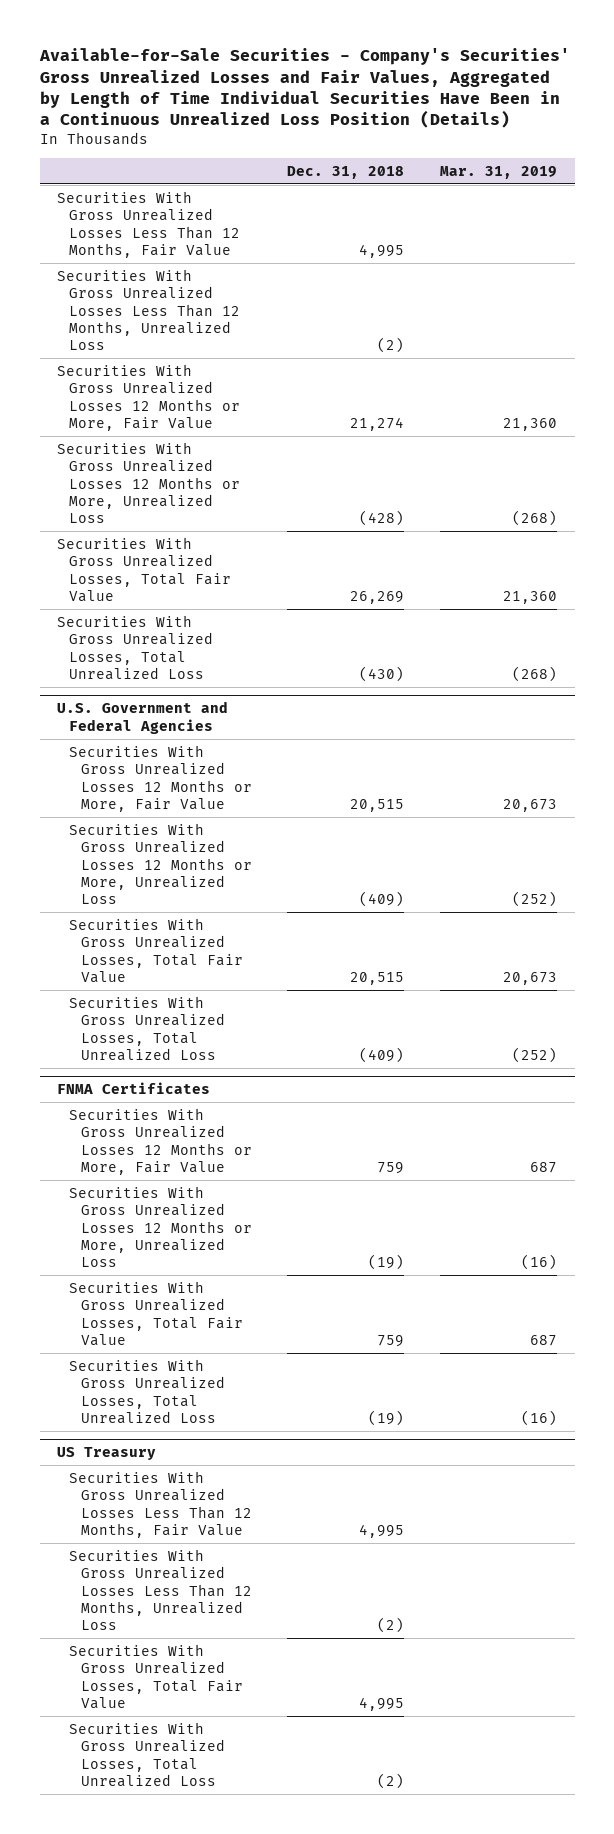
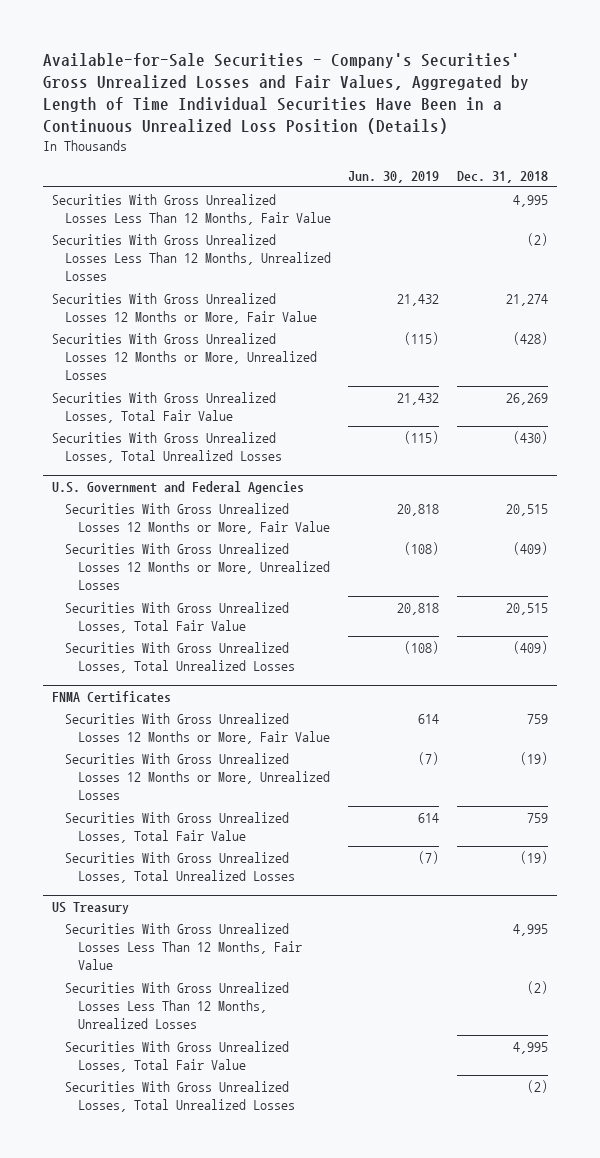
[439,165,557,179] Mar. 31, 2019 -> none
none -> [348,171,440,184] Jun. 30, 2019
[57,268,241,351] Securities With Gross Unrealized Losses Less Than 12 Months, Unrealized Loss -> [51,233,331,281] Securities With Gross Unrealized Losses Less Than 12 Months, Unrealized Losses
[57,441,241,524] Securities With Gross Unrealized Losses 12 Months or More, Unrealized Loss -> [51,332,317,380] Securities With Gross Unrealized Losses 12 Months or More, Unrealized Losses
[57,614,214,680] Securities With Gross Unrealized Losses, Total Unrealized Loss -> [51,431,282,463] Securities With Gross Unrealized Losses, Total Unrealized Losses
[69,822,252,905] Securities With Gross Unrealized Losses 12 Months or More, Unrealized Loss -> [64,542,330,590] Securities With Gross Unrealized Losses 12 Months or More, Unrealized Losses
[69,995,225,1061] Securities With Gross Unrealized Losses, Total Unrealized Loss -> [64,641,295,673] Securities With Gross Unrealized Losses, Total Unrealized Losses
[69,1185,252,1268] Securities With Gross Unrealized Losses 12 Months or More, Unrealized Loss -> [64,752,330,800] Securities With Gross Unrealized Losses 12 Months or More, Unrealized Losses
[69,1358,225,1424] Securities With Gross Unrealized Losses, Total Unrealized Loss -> [64,851,295,883] Securities With Gross Unrealized Losses, Total Unrealized Losses
[69,1548,252,1631] Securities With Gross Unrealized Losses Less Than 12 Months, Unrealized Loss -> [64,981,289,1029] Securities With Gross Unrealized Losses Less Than 12 Months, Unrealized Losses
[69,1721,225,1787] Securities With Gross Unrealized Losses, Total Unrealized Loss -> [64,1080,295,1112] Securities With Gross Unrealized Losses, Total Unrealized Losses

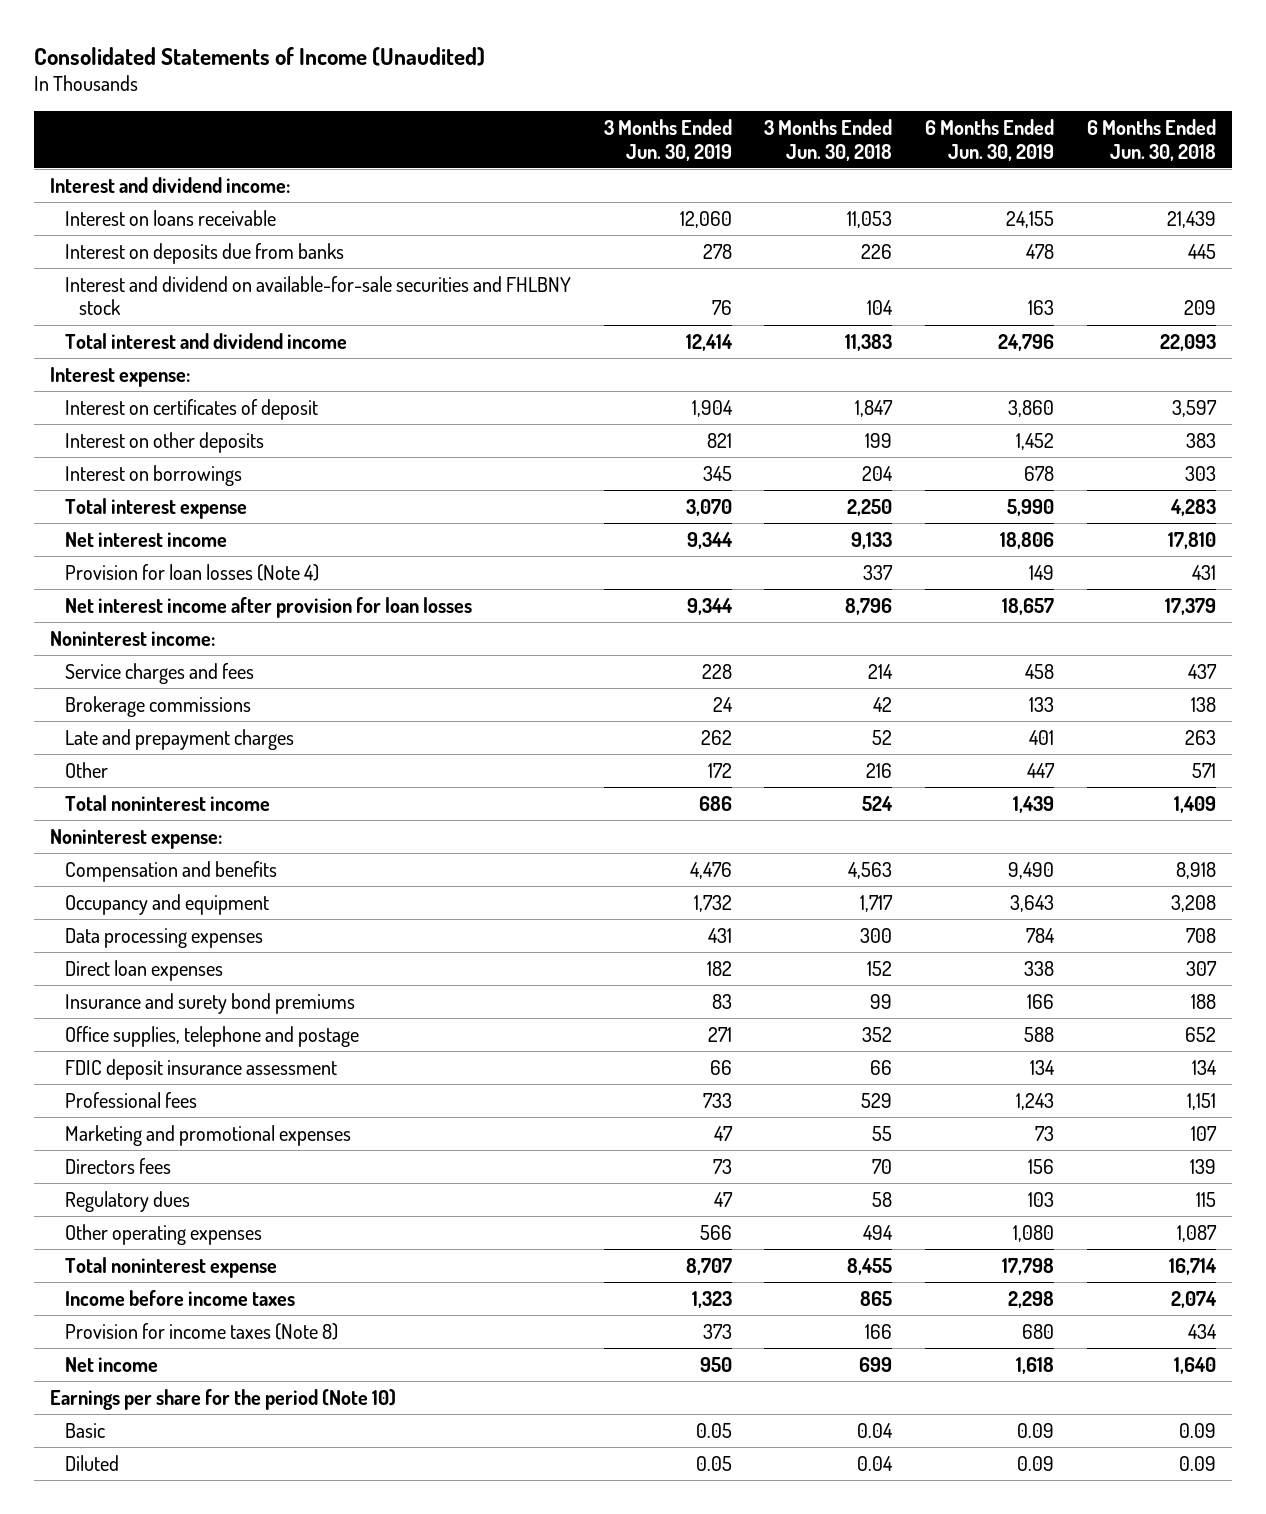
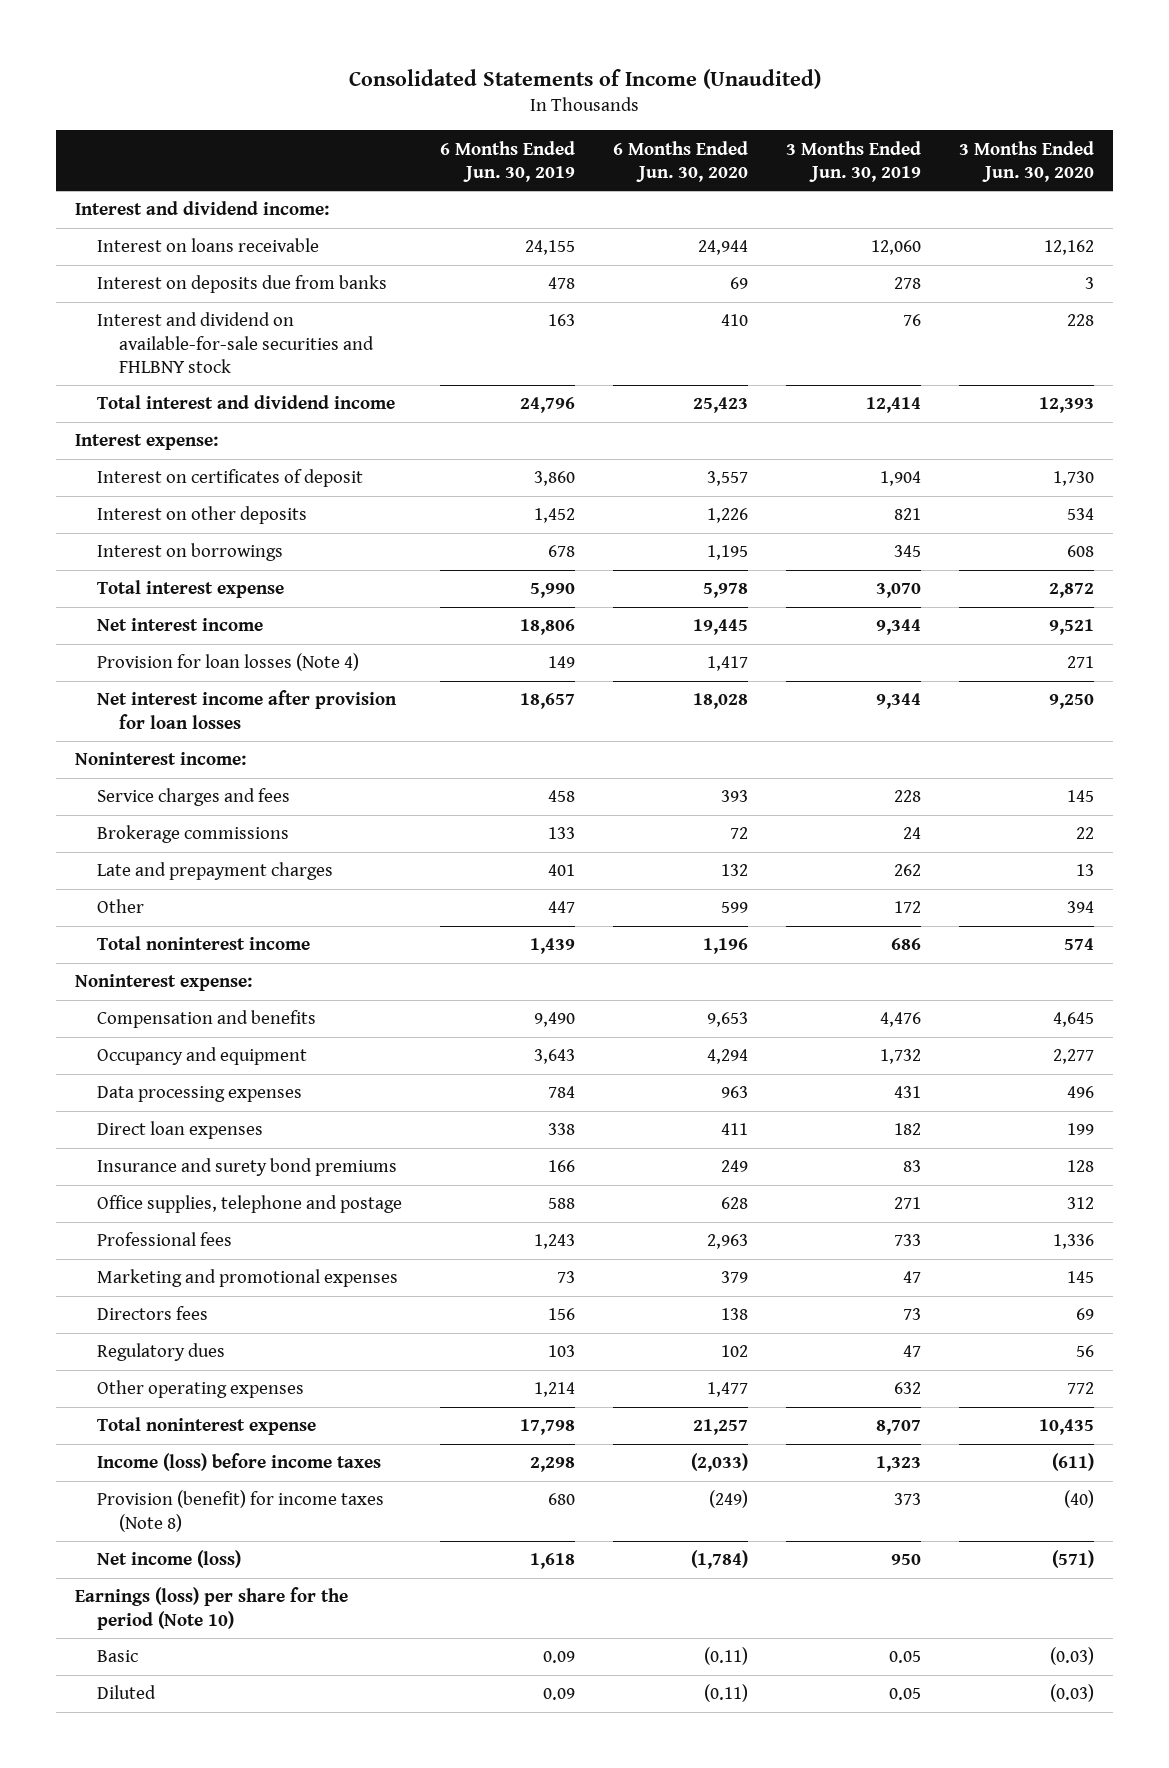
[764,118,893,161] 3 Months Ended Jun. 30, 2018 -> none
[1087,118,1217,161] 6 Months Ended Jun. 30, 2018 -> none
none -> [613,140,749,182] 6 Months Ended Jun. 30, 2020
none -> [959,140,1095,182] 3 Months Ended Jun. 30, 2020
[64,1058,337,1080] FDIC deposit insurance assessment -> none
[699,1224,732,1240] 566 -> [894,1382,922,1395] 632
[1013,1224,1055,1242] 1,080 -> [534,1382,576,1398] 1,214
[64,1289,295,1306] Income before income taxes -> [96,1453,381,1472] Income (loss) before income taxes
[64,1322,338,1340] Provision for income taxes (Note 8) -> [96,1490,384,1532] Provision (benefit) for income taxes (Note 8)
[64,1356,158,1372] Net income -> [96,1550,241,1569] Net income (loss)
[50,1388,397,1410] Earnings per share for the period (Note 10) -> [75,1587,349,1630] Earnings (loss) per share for the period (Note 10)

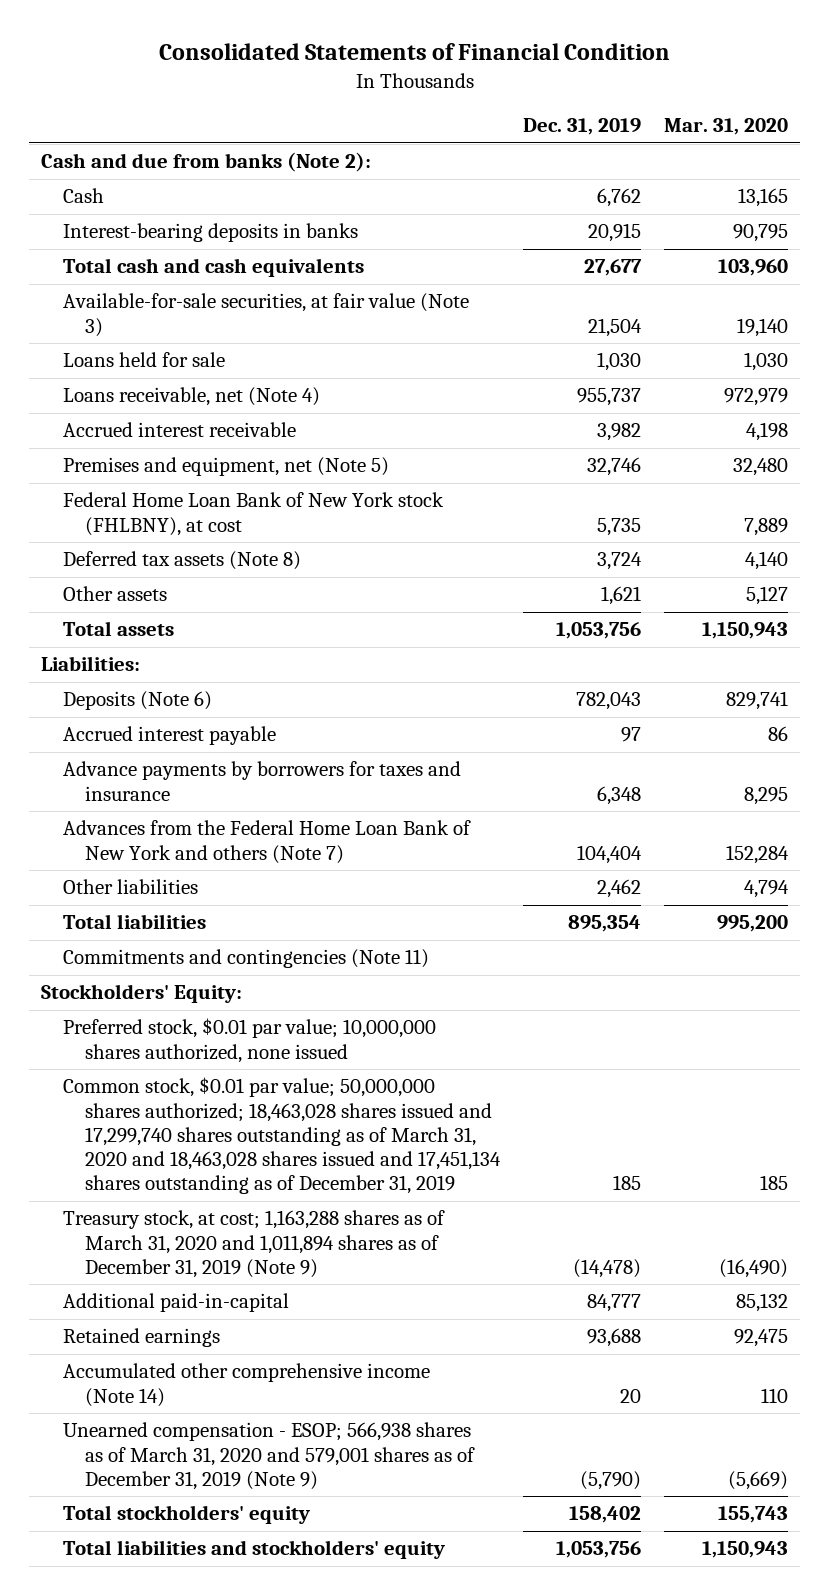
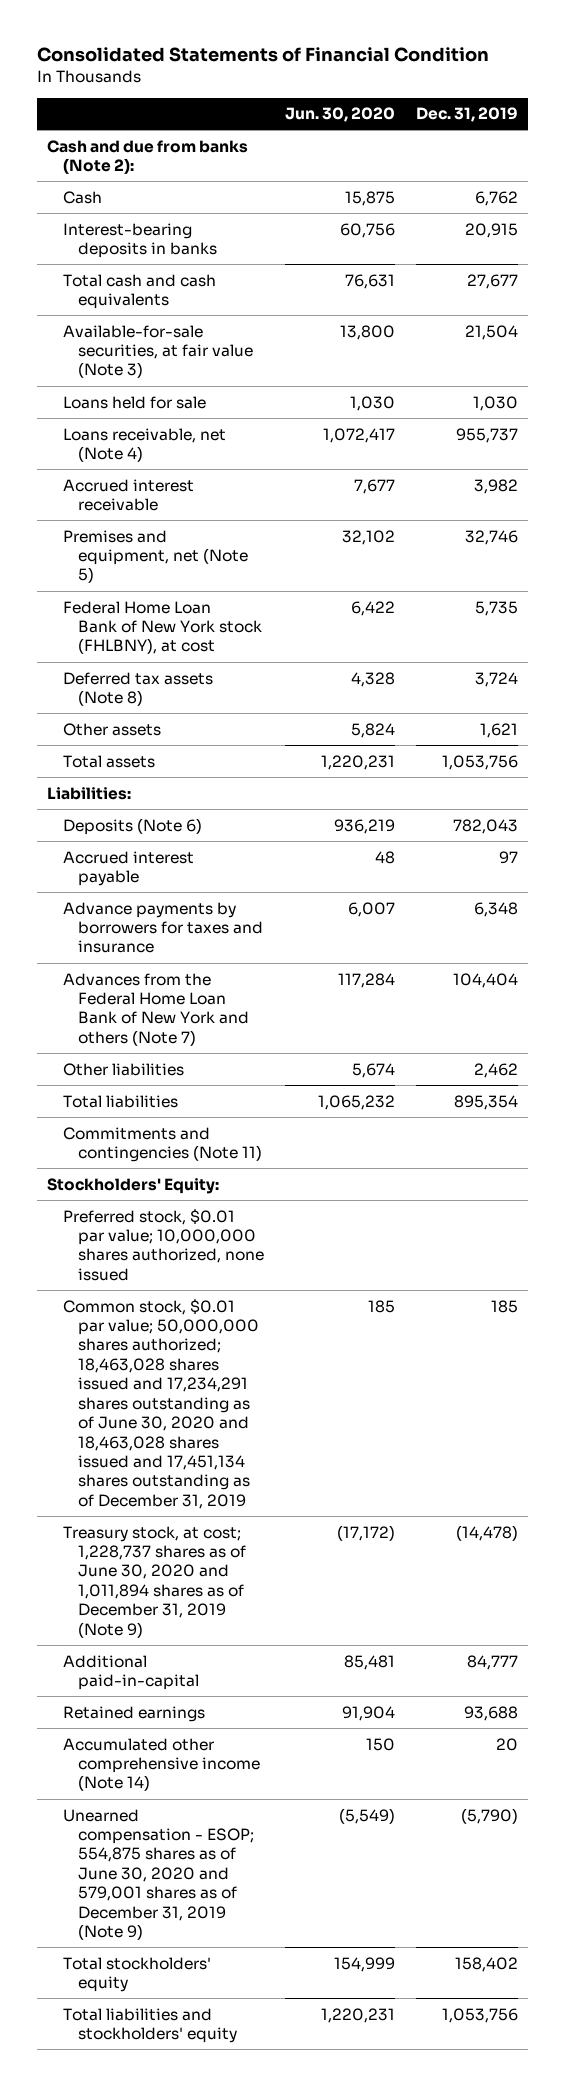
[664,118,789,136] Mar. 31, 2020 -> none
none -> [284,107,395,123] Jun. 30, 2020
[62,1077,501,1195] Common stock, $0.01 par value; 50,000,000 shares authorized; 18,463,028 shares issued and 17,299,740 shares outstanding as of March 31, 2020 and 18,463,028 shares issued and 17,451,134 shares outstanding as of December 31, 2019 -> [62,1298,259,1509] Common stock, $0.01 par value; 50,000,000 shares authorized; 18,463,028 shares issued and 17,234,291 shares outstanding as of June 30, 2020 and 18,463,028 shares issued and 17,451,134 shares outstanding as of December 31, 2019
[62,1210,445,1278] Treasury stock, at cost; 1,163,288 shares as of March 31, 2020 and 1,011,894 shares as of December 31, 2019 (Note 9) -> [62,1525,246,1638] Treasury stock, at cost; 1,228,737 shares as of June 30, 2020 and 1,011,894 shares as of December 31, 2019 (Note 9)
[62,1422,475,1490] Unearned compensation - ESOP; 566,938 shares as of March 31, 2020 and 579,001 shares as of December 31, 2019 (Note 9) -> [62,1808,254,1941] Unearned compensation - ESOP; 554,875 shares as of June 30, 2020 and 579,001 shares as of December 31, 2019 (Note 9)

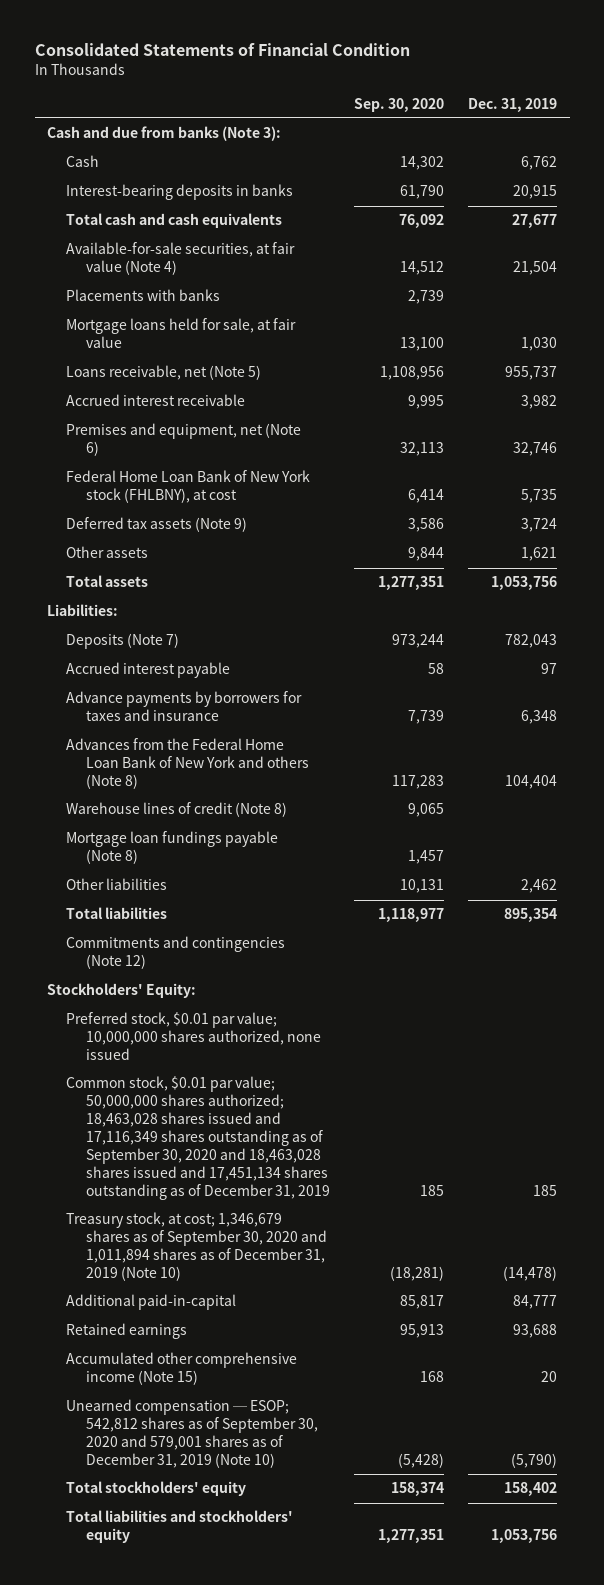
[284,107,395,123] Jun. 30, 2020 -> none
none -> [354,97,445,112] Sep. 30, 2020
[47,139,249,175] Cash and due from banks (Note 2): -> [46,126,281,142] Cash and due from banks (Note 3):
[62,324,253,379] Available-for-sale securities, at fair value (Note 3) -> [66,242,296,276] Available-for-sale securities, at fair value (Note 4)
none -> [66,289,221,302] Placements with banks
[62,395,206,409] Loans held for sale -> [66,318,297,349] Mortgage loans held for sale, at fair value
[62,427,226,463] Loans receivable, net (Note 4) -> [66,365,262,381] Loans receivable, net (Note 5)
[62,529,248,584] Premises and equipment, net (Note 5) -> [66,423,302,457] Premises and equipment, net (Note 6)
[62,671,213,707] Deferred tax assets (Note 8) -> [66,517,248,533] Deferred tax assets (Note 9)
[62,817,202,835] Deposits (Note 6) -> [66,633,180,650] Deposits (Note 7)
[62,972,249,1046] Advances from the Federal Home Loan Bank of New York and others (Note 7) -> [66,738,309,790] Advances from the Federal Home Loan Bank of New York and others (Note 8)
none -> [66,802,288,818] Warehouse lines of credit (Note 8)
none -> [66,831,279,865] Mortgage loan fundings payable (Note 8)
[62,1126,262,1163] Commitments and contingencies (Note 11) -> [66,936,286,970] Commitments and contingencies (Note 12)
[62,1298,259,1509] Common stock, $0.01 par value; 50,000,000 shares authorized; 18,463,028 shares issued and 17,234,291 shares outstanding as of June 30, 2020 and 18,463,028 shares issued and 17,451,134 shares outstanding as of December 31, 2019 -> [66,1076,330,1200] Common stock, $0.01 par value; 50,000,000 shares authorized; 18,463,028 shares issued and 17,116,349 shares outstanding as of September 30, 2020 and 18,463,028 shares issued and 17,451,134 shares outstanding as of December 31, 2019
[62,1525,246,1638] Treasury stock, at cost; 1,228,737 shares as of June 30, 2020 and 1,011,894 shares as of December 31, 2019 (Note 9) -> [66,1212,327,1282] Treasury stock, at cost; 1,346,679 shares as of September 30, 2020 and 1,011,894 shares as of December 31, 2019 (Note 10)
[62,1737,260,1792] Accumulated other comprehensive income (Note 14) -> [66,1352,298,1386] Accumulated other comprehensive income (Note 15)
[62,1808,254,1941] Unearned compensation - ESOP; 554,875 shares as of June 30, 2020 and 579,001 shares as of December 31, 2019 (Note 9) -> [66,1399,318,1469] Unearned compensation ─ ESOP; 542,812 shares as of September 30, 2020 and 579,001 shares as of December 31, 2019 (Note 10)

